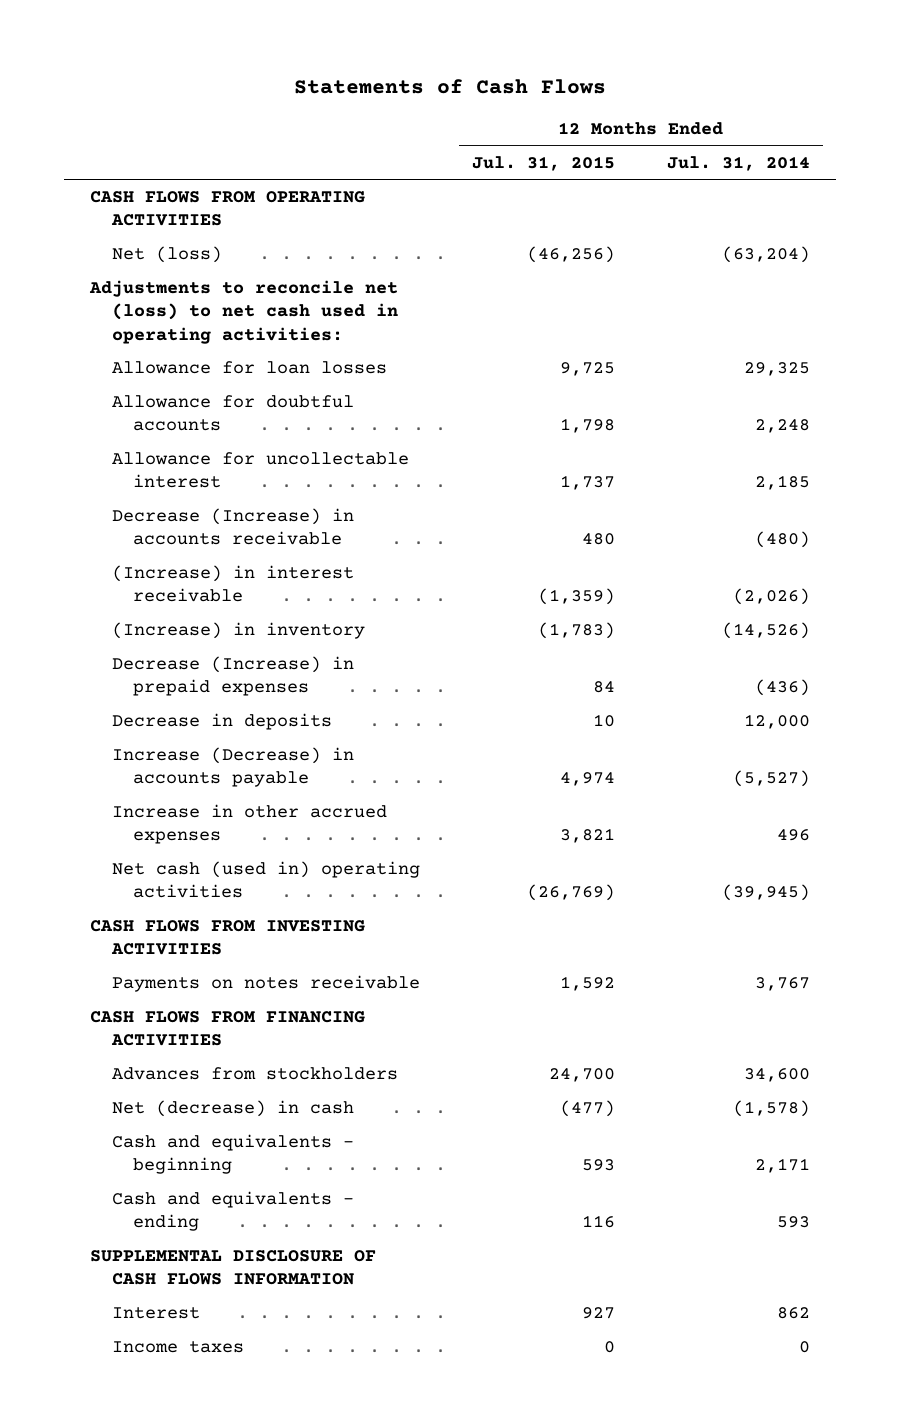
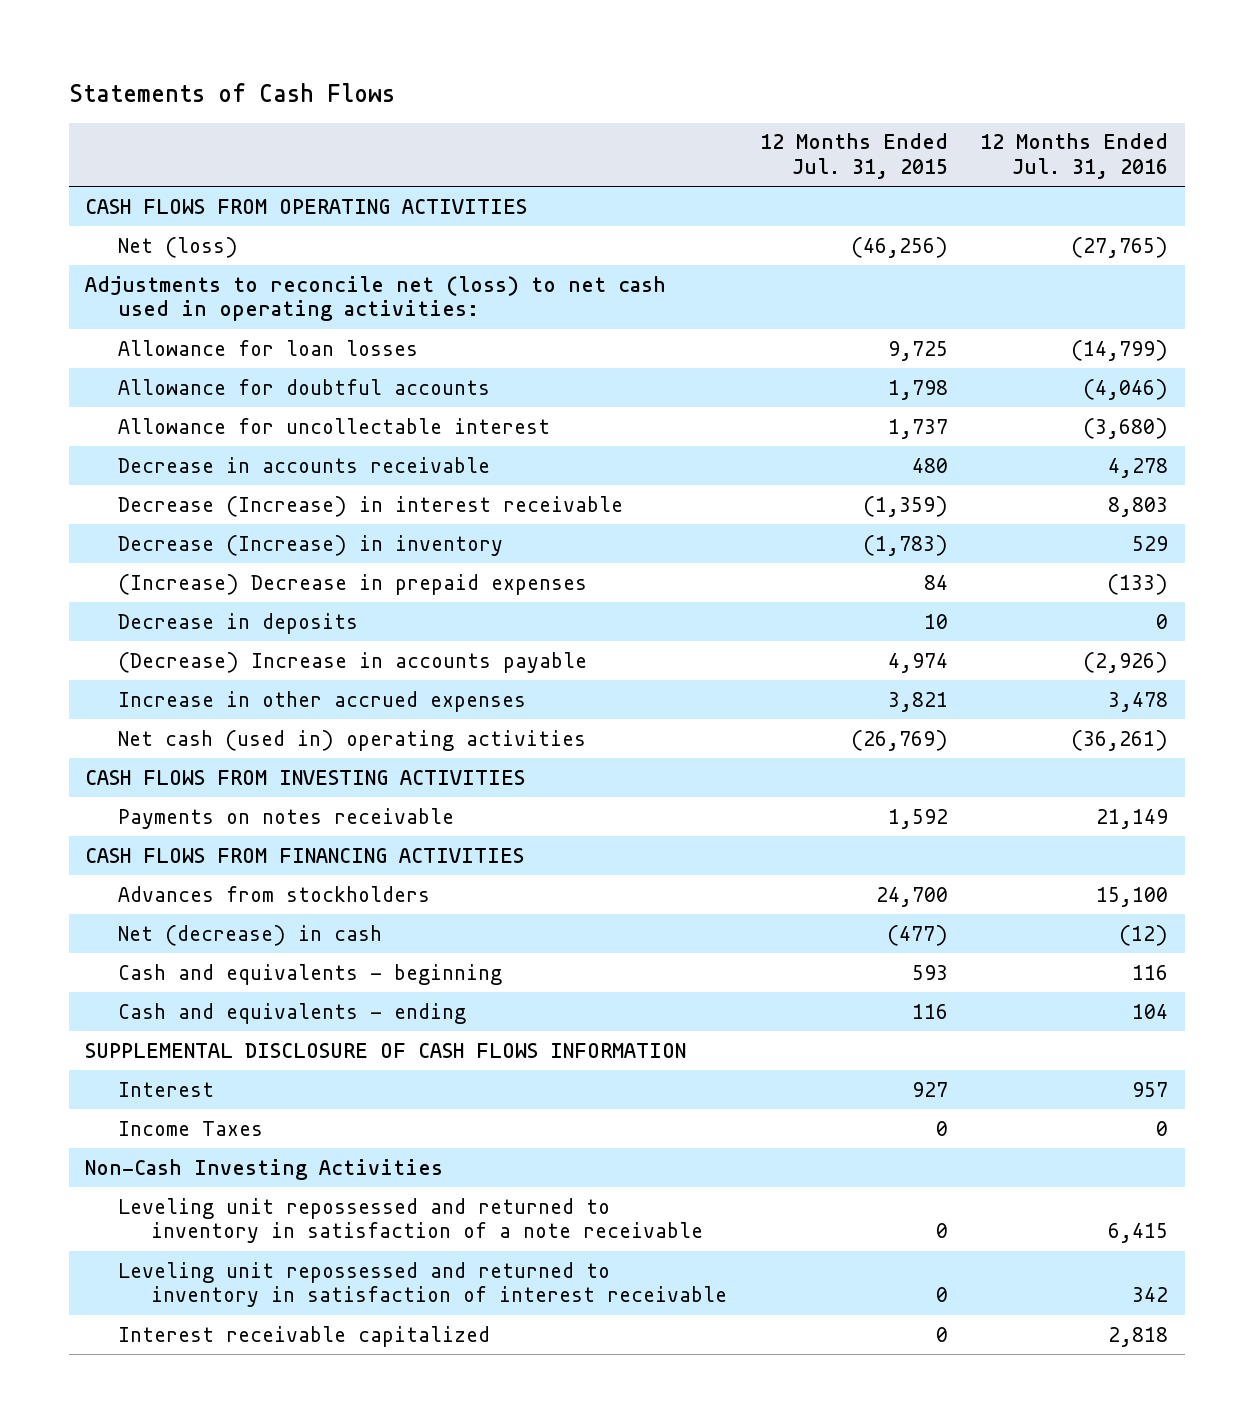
[666,155,810,171] Jul. 31, 2014 -> none
none -> [980,133,1169,179] 12 Months Ended Jul. 31, 2016
[111,508,354,546] Decrease (Increase) in accounts receivable -> [118,456,491,473] Decrease in accounts receivable
[111,565,354,603] (Increase) in interest receivable -> [118,495,624,517] Decrease (Increase) in interest receivable
[111,622,365,640] (Increase) in inventory -> [118,534,504,556] Decrease (Increase) in inventory
[111,656,354,697] Decrease (Increase) in prepaid expenses -> [118,573,588,595] (Increase) Decrease in prepaid expenses
[111,747,354,788] Increase (Decrease) in accounts payable -> [118,651,588,673] (Decrease) Increase in accounts payable
[111,1341,244,1354] Income taxes -> [118,1120,264,1136] Income Taxes
none -> [85,1158,444,1180] Non-Cash Investing Activities
none -> [118,1197,704,1244] Leveling unit repossessed and returned to inventory in satisfaction of a note receivable
none -> [118,1261,728,1308] Leveling unit repossessed and returned to inventory in satisfaction of interest receivable
none -> [118,1325,491,1347] Interest receivable capitalized

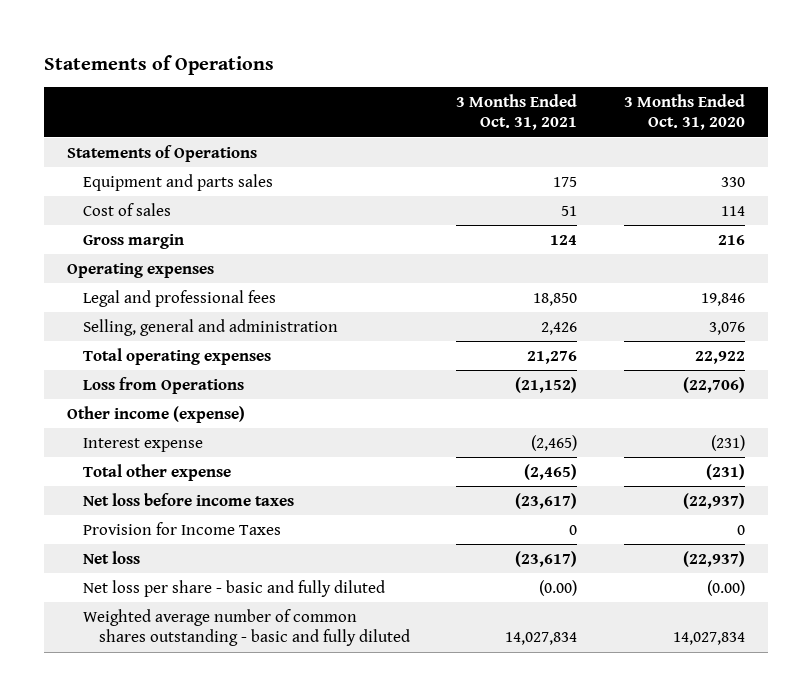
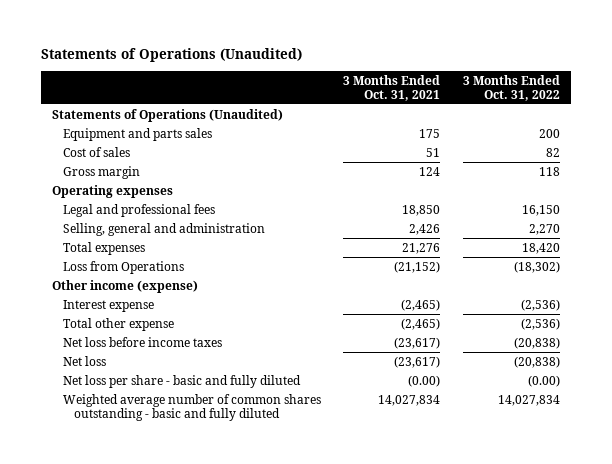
[44,55,275,76] Statements of Operations -> [40,48,302,63] Statements of Operations (Unaudited)
[623,94,745,131] 3 Months Ended Oct. 31, 2020 -> none
none -> [462,74,560,101] 3 Months Ended Oct. 31, 2022
[67,144,258,162] Statements of Operations -> [52,108,284,122] Statements of Operations (Unaudited)
[83,347,272,365] Total operating expenses -> [62,241,145,255] Total expenses
[83,521,282,535] Provision for Income Taxes -> none

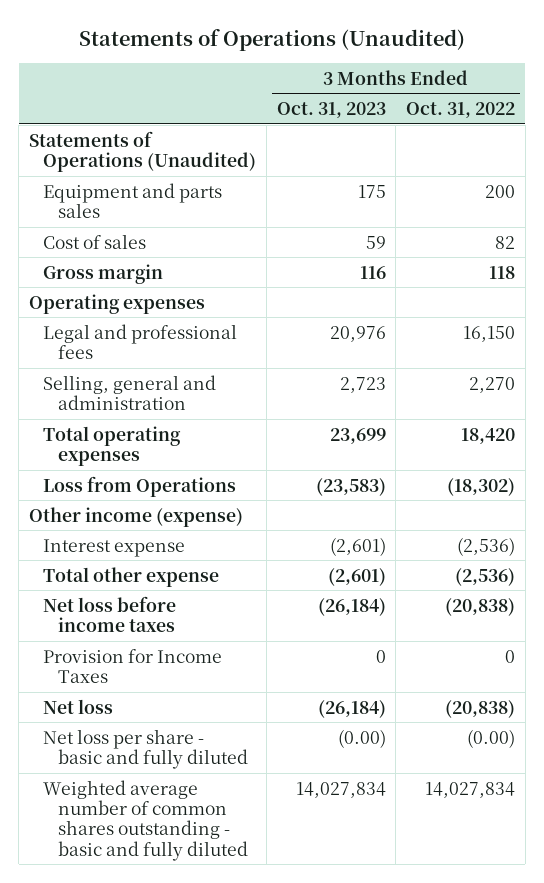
[343,74,441,101] 3 Months Ended Oct. 31, 2021 -> none
none -> [276,101,386,118] Oct. 31, 2023
[62,241,145,255] Total expenses -> [43,425,182,466] Total operating expenses
none -> [43,648,223,683] Provision for Income Taxes

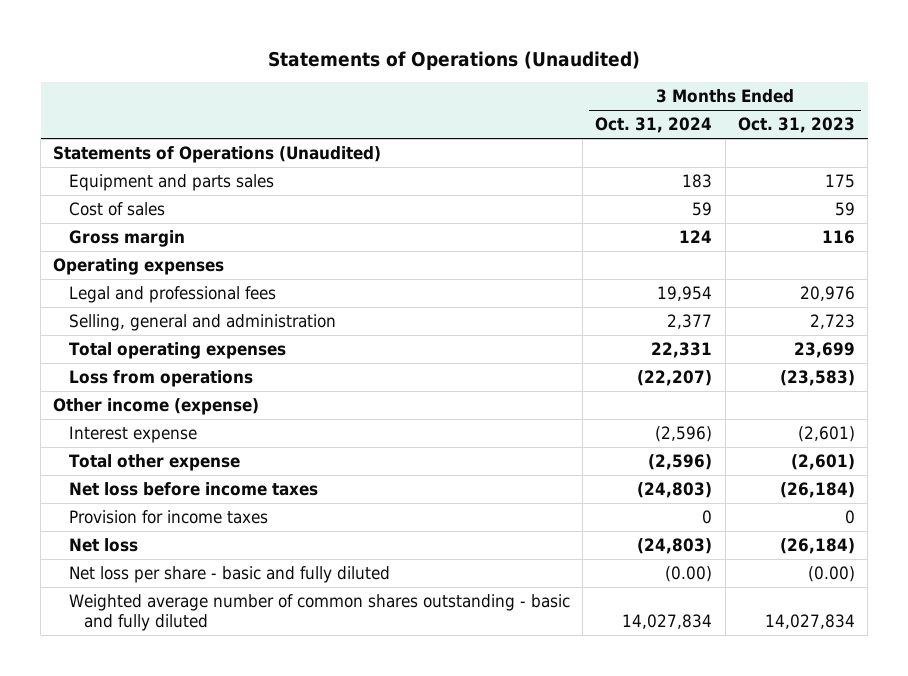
[406,101,516,118] Oct. 31, 2022 -> none
none -> [595,117,713,134] Oct. 31, 2024
[43,475,237,497] Loss from Operations -> [68,369,253,387] Loss from operations
[43,648,223,683] Provision for Income Taxes -> [68,509,268,524] Provision for income taxes

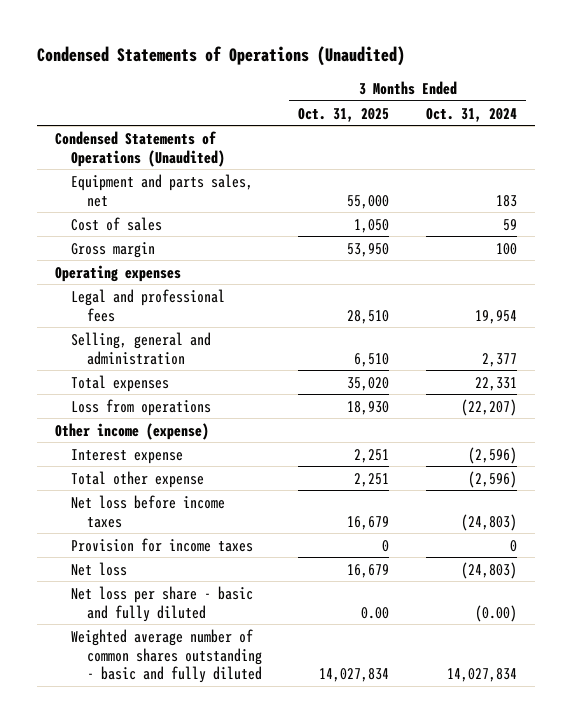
[268,50,641,70] Statements of Operations (Unaudited) -> [36,46,405,67] Condensed Statements of Operations (Unaudited)
[737,117,855,134] Oct. 31, 2023 -> none
none -> [298,107,390,122] Oct. 31, 2025
[53,145,382,163] Statements of Operations (Unaudited) -> [55,130,225,167] Condensed Statements of Operations (Unaudited)
[68,173,274,191] Equipment and parts sales -> [70,173,253,207] Equipment and parts sales, net
[679,229,713,243] 124 -> [495,242,517,255] 100
[68,341,286,359] Total operating expenses -> [70,374,169,392] Total expenses

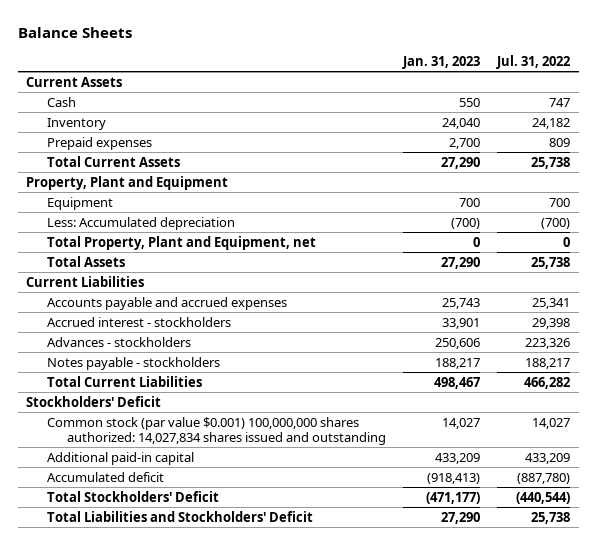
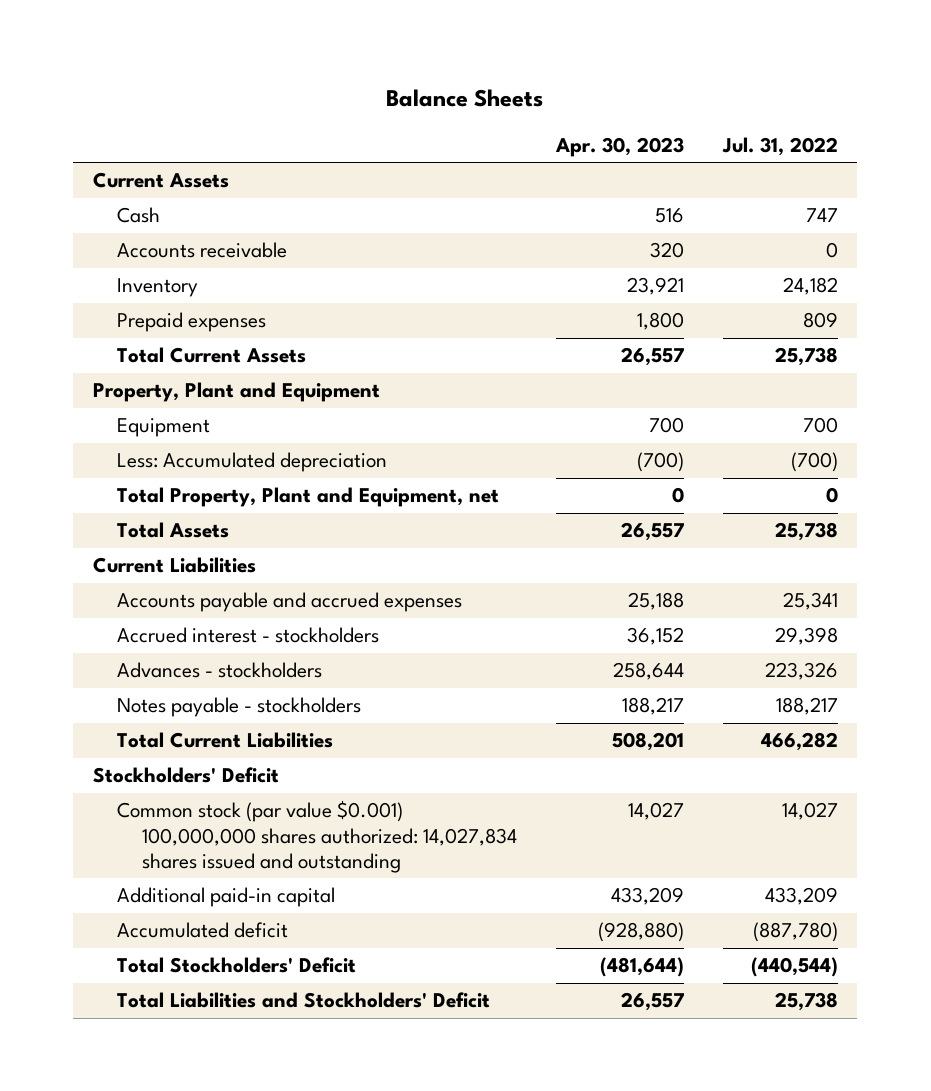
[402,56,481,70] Jan. 31, 2023 -> none
none -> [554,136,684,157] Apr. 30, 2023
none -> [117,242,288,259] Accounts receivable

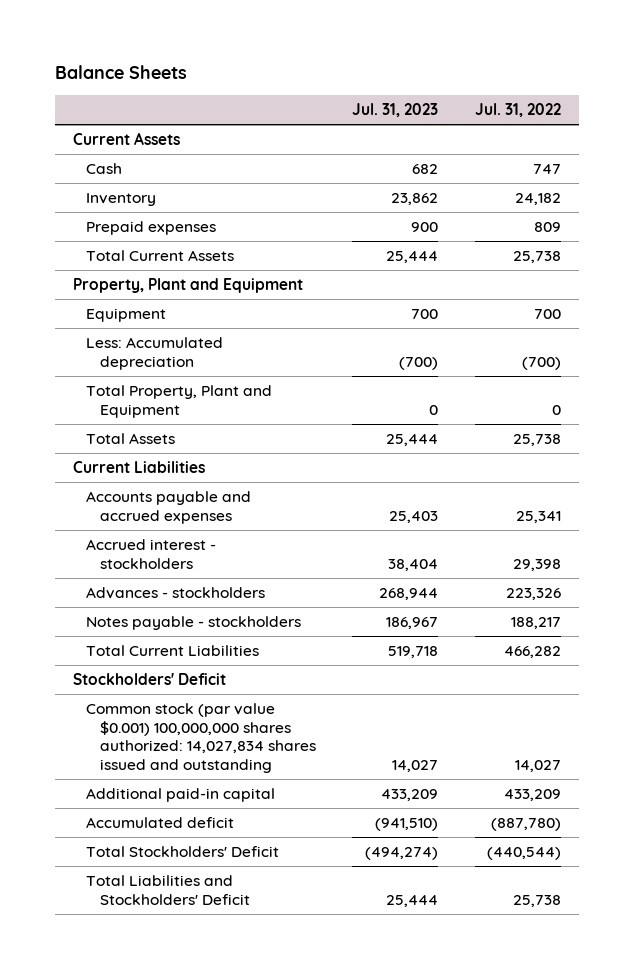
[554,136,684,157] Apr. 30, 2023 -> none
none -> [352,102,439,117] Jul. 31, 2023
[117,242,288,259] Accounts receivable -> none
[117,487,500,508] Total Property, Plant and Equipment, net -> [86,385,273,418] Total Property, Plant and Equipment

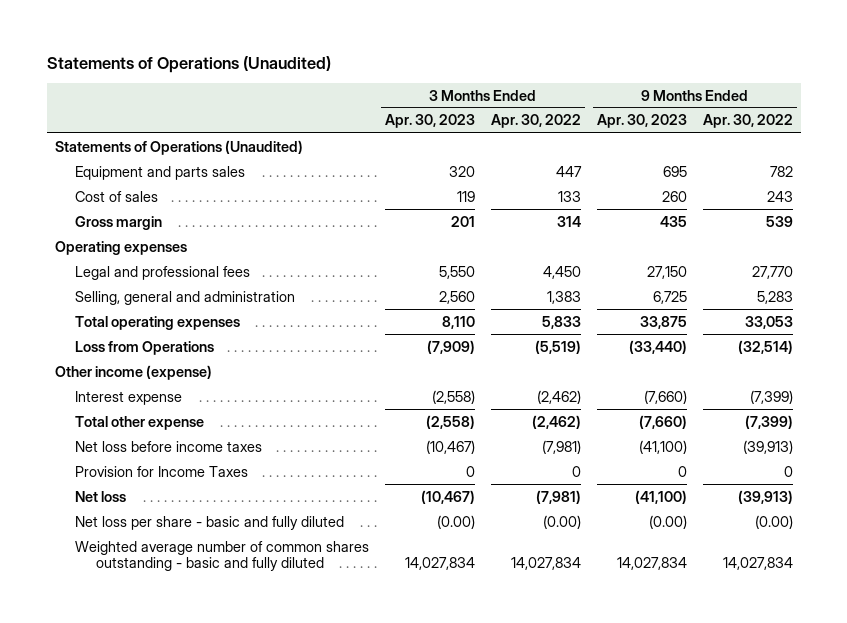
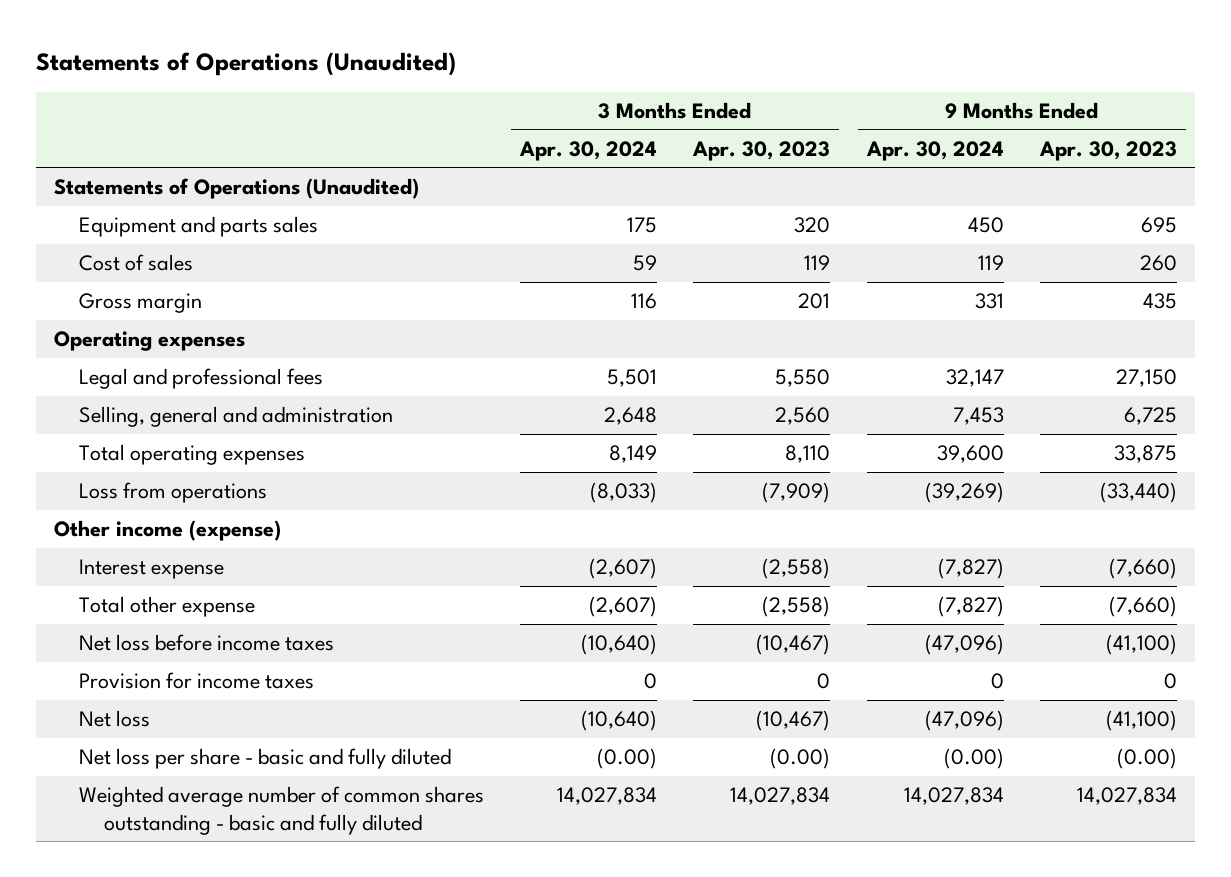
[490,114,581,129] Apr. 30, 2022 -> none
[702,114,793,129] Apr. 30, 2022 -> none
none -> [519,140,658,161] Apr. 30, 2024
none -> [865,140,1004,161] Apr. 30, 2024
[75,340,215,355] Loss from Operations -> [78,482,267,504] Loss from operations
[75,465,249,477] Provision for Income Taxes -> [78,672,314,690] Provision for income taxes

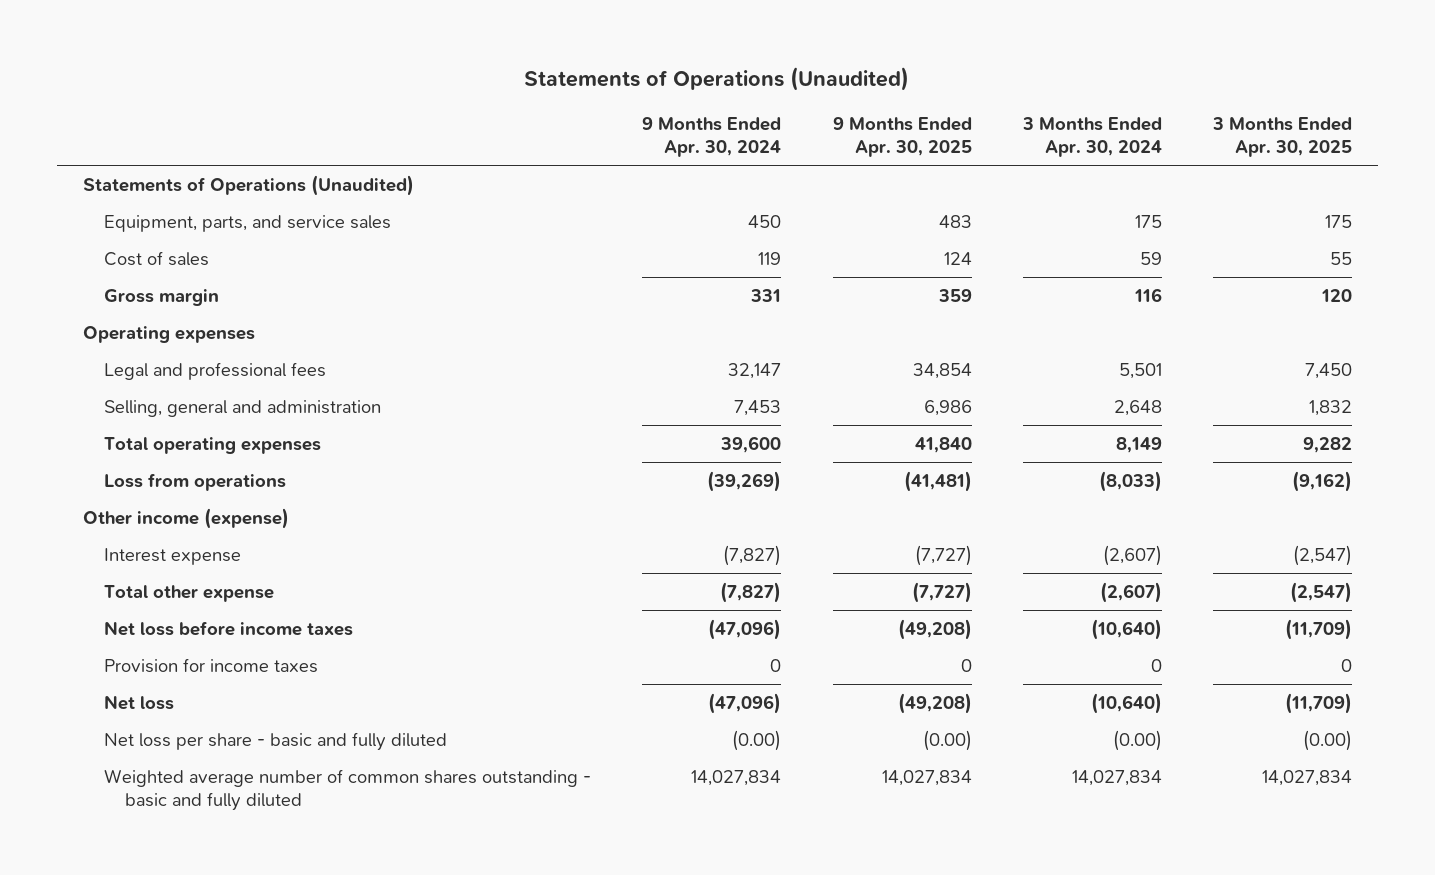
[692,140,831,161] Apr. 30, 2023 -> none
[1038,140,1177,161] Apr. 30, 2023 -> none
none -> [832,116,972,158] 9 Months Ended Apr. 30, 2025
none -> [1212,116,1353,158] 3 Months Ended Apr. 30, 2025
[78,216,318,238] Equipment and parts sales -> [103,214,391,232] Equipment, parts, and service sales

